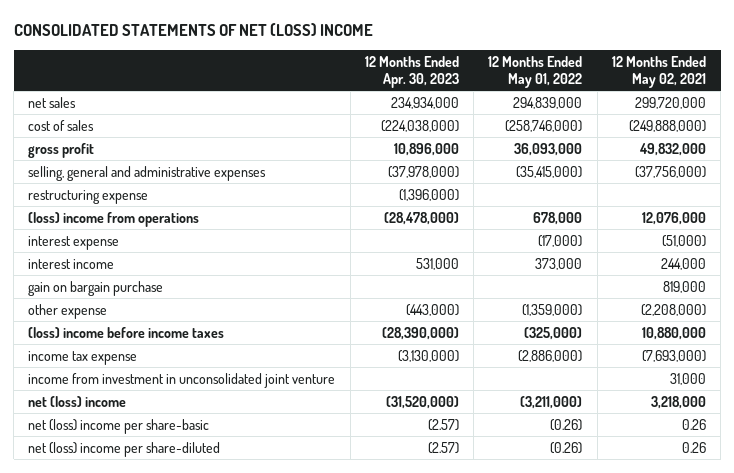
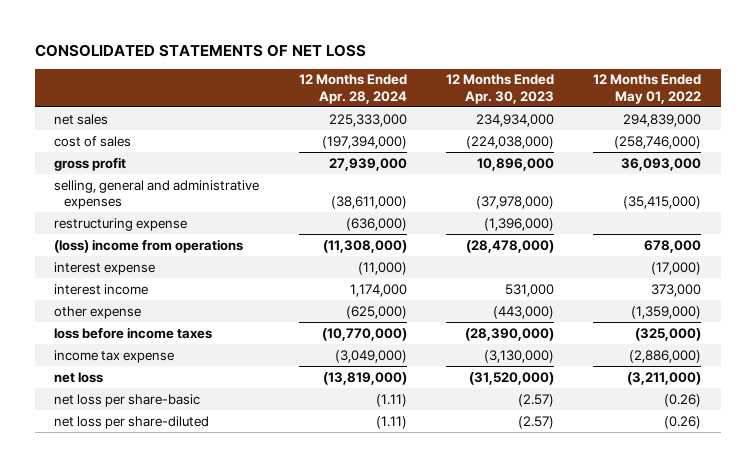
[13,22,373,36] CONSOLIDATED STATEMENTS OF NET (LOSS) INCOME -> [34,43,366,57] CONSOLIDATED STATEMENTS OF NET LOSS
[611,55,706,88] 12 Months Ended May 02, 2021 -> none
none -> [298,74,407,104] 12 Months Ended Apr. 28, 2024
[28,280,164,296] gain on bargain purchase -> none
[28,326,225,338] (loss) income before income taxes -> [54,326,213,339] loss before income taxes
[28,372,336,388] income from investment in unconsolidated joint venture -> none
[28,395,127,407] net (loss) income -> [54,371,104,383] net loss
[28,418,210,434] net (loss) income per share-basic -> [54,393,201,407] net loss per share-basic
[28,441,221,457] net (loss) income per share-diluted -> [54,415,210,429] net loss per share-diluted

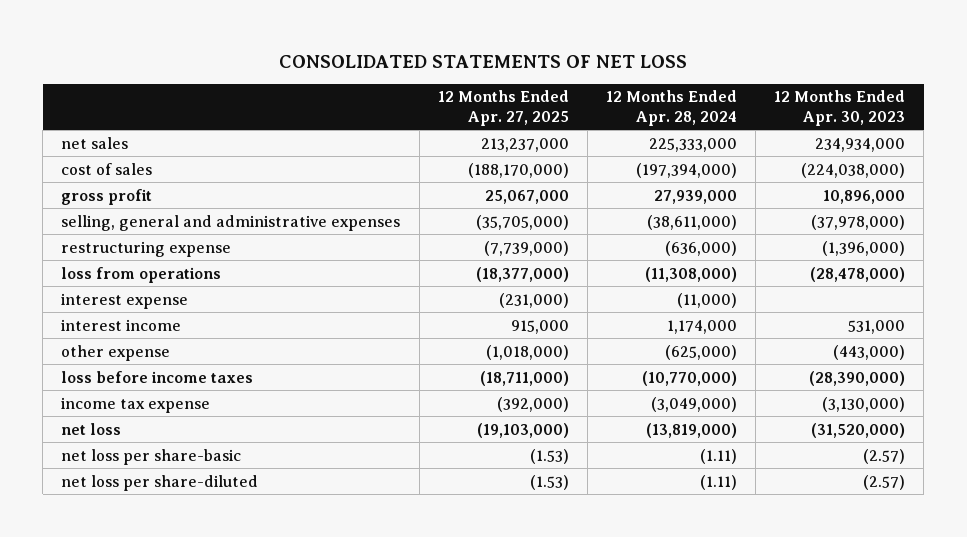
[593,74,702,104] 12 Months Ended May 01, 2022 -> none
none -> [437,90,569,126] 12 Months Ended Apr. 27, 2025
[54,238,244,253] (loss) income from operations -> [61,266,222,283] loss from operations

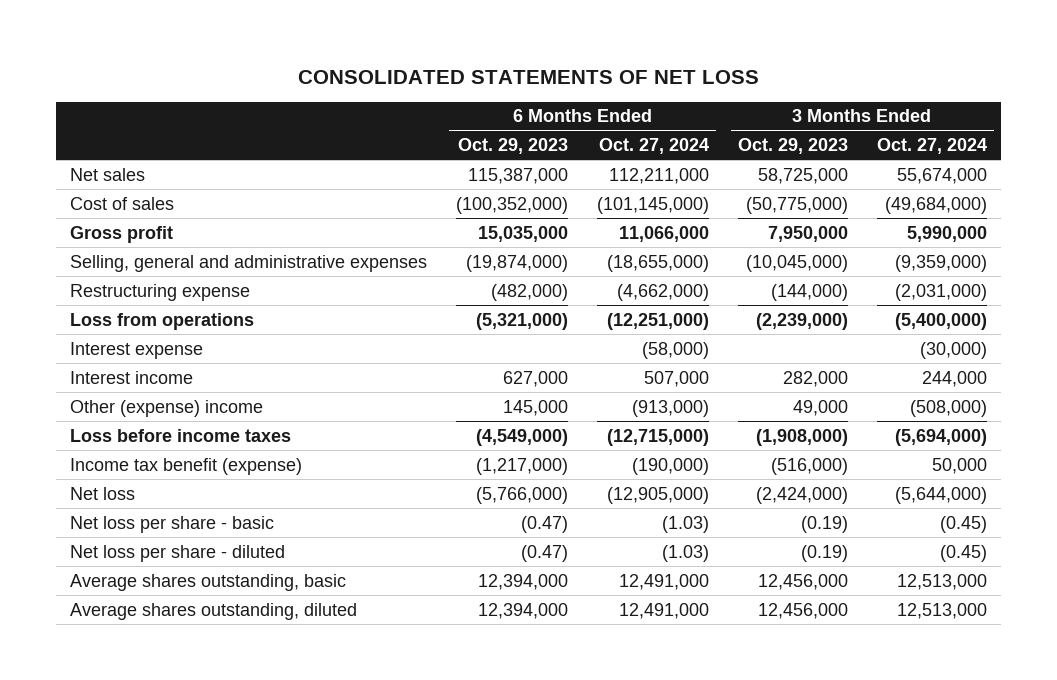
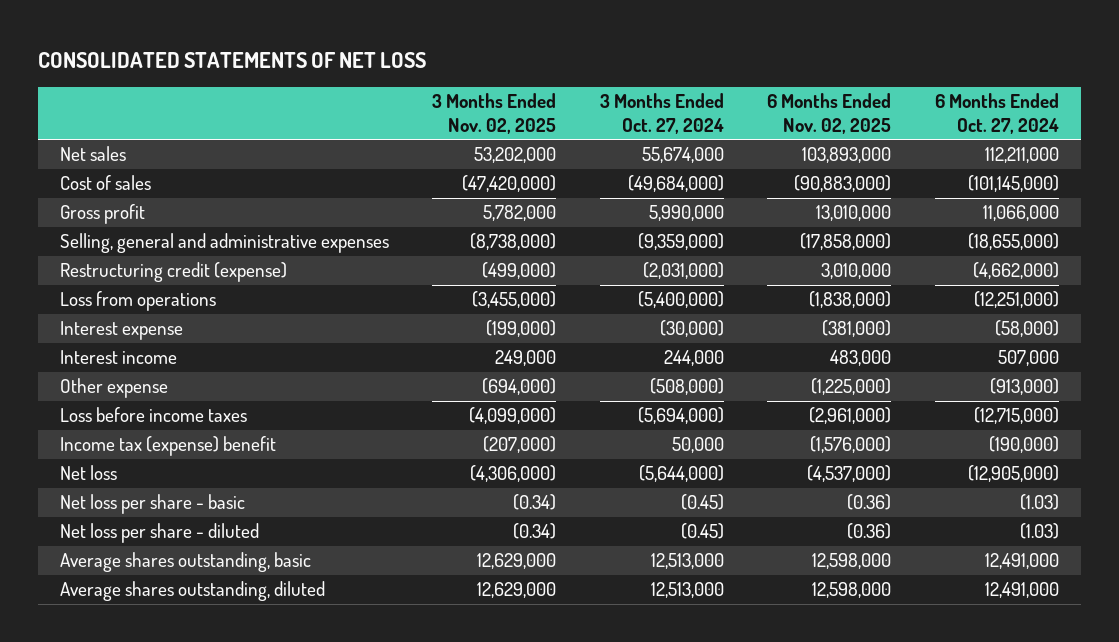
[458,138,569,155] Oct. 29, 2023 -> none
[738,138,849,155] Oct. 29, 2023 -> none
none -> [432,92,557,134] 3 Months Ended Nov. 02, 2025
none -> [767,92,892,134] 6 Months Ended Nov. 02, 2025
[70,283,251,301] Restructuring expense -> [59,262,287,283] Restructuring credit (expense)
[70,399,264,417] Other (expense) income -> [59,378,168,399] Other expense
[70,457,303,475] Income tax benefit (expense) -> [59,436,276,457] Income tax (expense) benefit

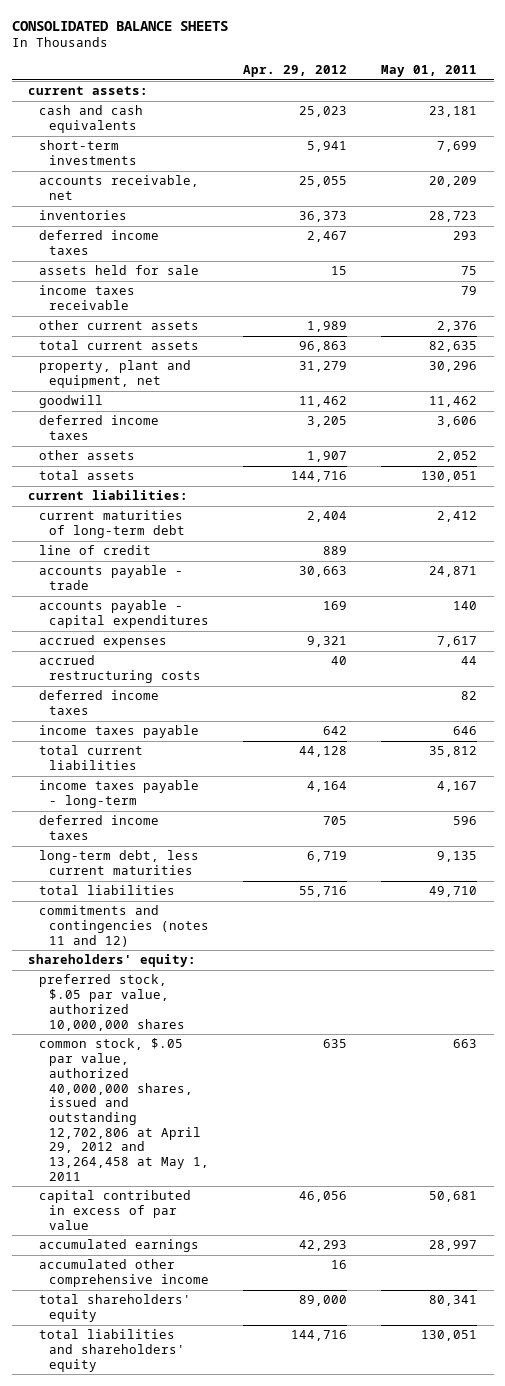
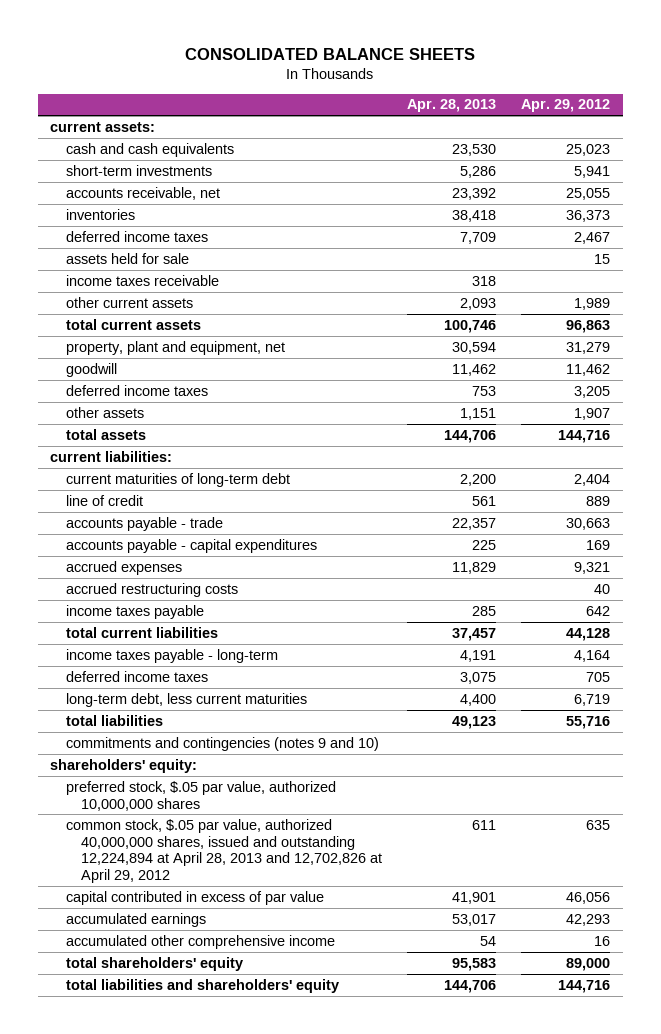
[380,65,477,78] May 01, 2011 -> none
none -> [407,99,497,113] Apr. 28, 2013
[38,690,159,716] deferred income taxes -> none
[38,905,210,947] commitments and contingencies (notes 11 and 12) -> [65,736,379,751] commitments and contingencies (notes 9 and 10)
[38,1038,210,1181] common stock, $.05 par value, authorized 40,000,000 shares, issued and outstanding 12,702,806 at April 29, 2012 and 13,264,458 at May 1, 2011 -> [65,818,383,884] common stock, $.05 par value, authorized 40,000,000 shares, issued and outstanding 12,224,894 at April 28, 2013 and 12,702,826 at April 29, 2012

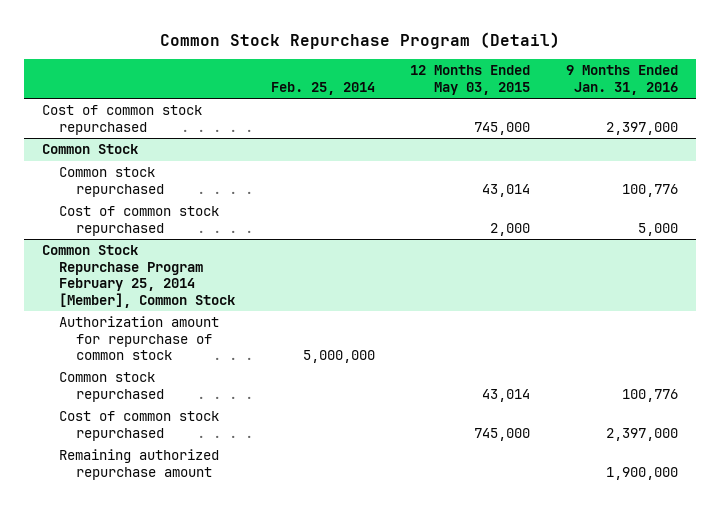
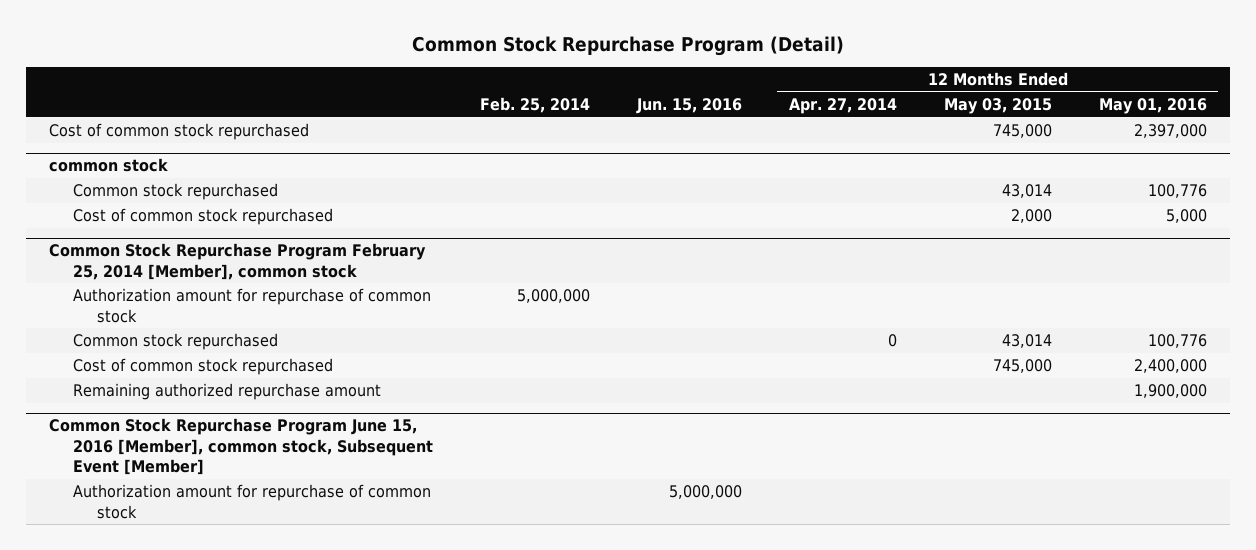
[566,65,679,95] 9 Months Ended Jan. 31, 2016 -> none
none -> [636,98,743,115] Jun. 15, 2016
none -> [788,98,897,115] Apr. 27, 2014
none -> [1098,98,1207,115] May 01, 2016
[42,144,139,155] Common Stock -> [49,158,169,173] common stock
[42,245,235,308] Common Stock Repurchase Program February 25, 2014 [Member], Common Stock -> [49,243,427,280] Common Stock Repurchase Program February 25, 2014 [Member], common stock
none -> [49,418,434,476] Common Stock Repurchase Program June 15, 2016 [Member], common stock, Subsequent Event [Member]
none -> [73,484,432,519] Authorization amount for repurchase of common stock

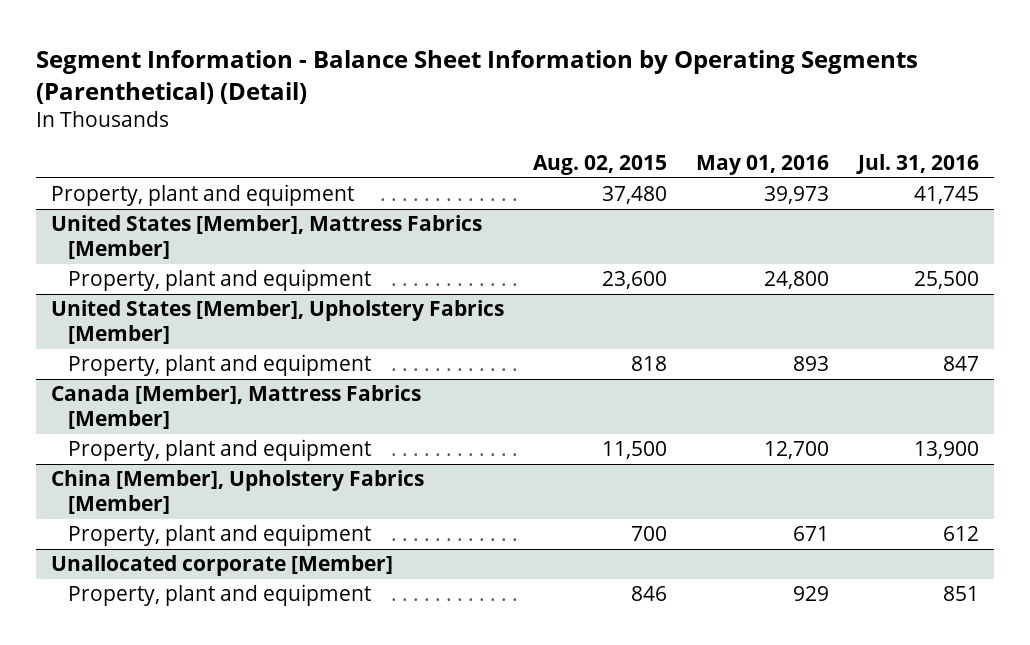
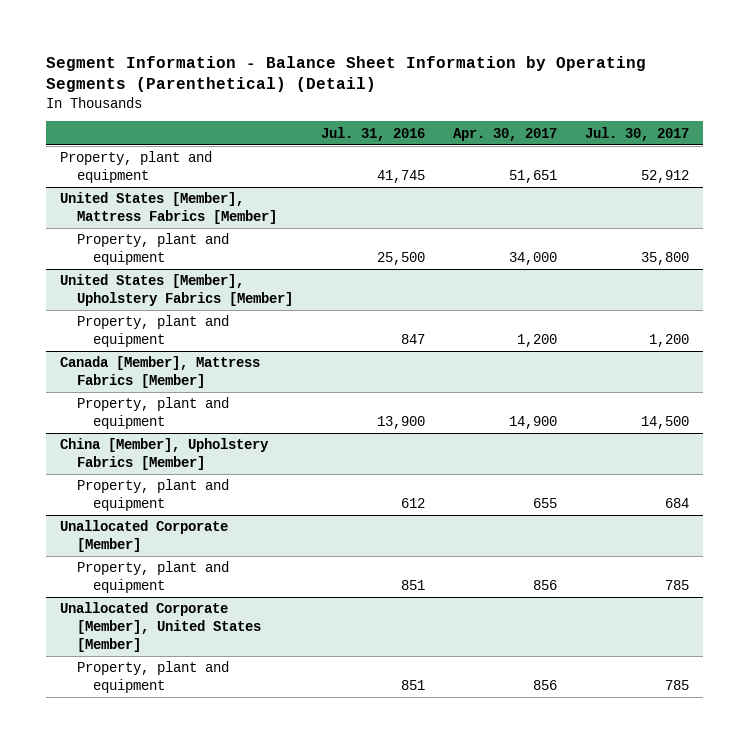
[533,155,668,176] Aug. 02, 2015 -> none
[696,155,830,176] May 01, 2016 -> none
none -> [453,127,558,141] Apr. 30, 2017
none -> [585,126,690,141] Jul. 30, 2017
[50,555,393,577] Unallocated corporate [Member] -> [60,520,229,552] Unallocated Corporate [Member]
none -> [60,602,261,652] Unallocated Corporate [Member], United States [Member]
none -> [76,661,229,693] Property, plant and equipment

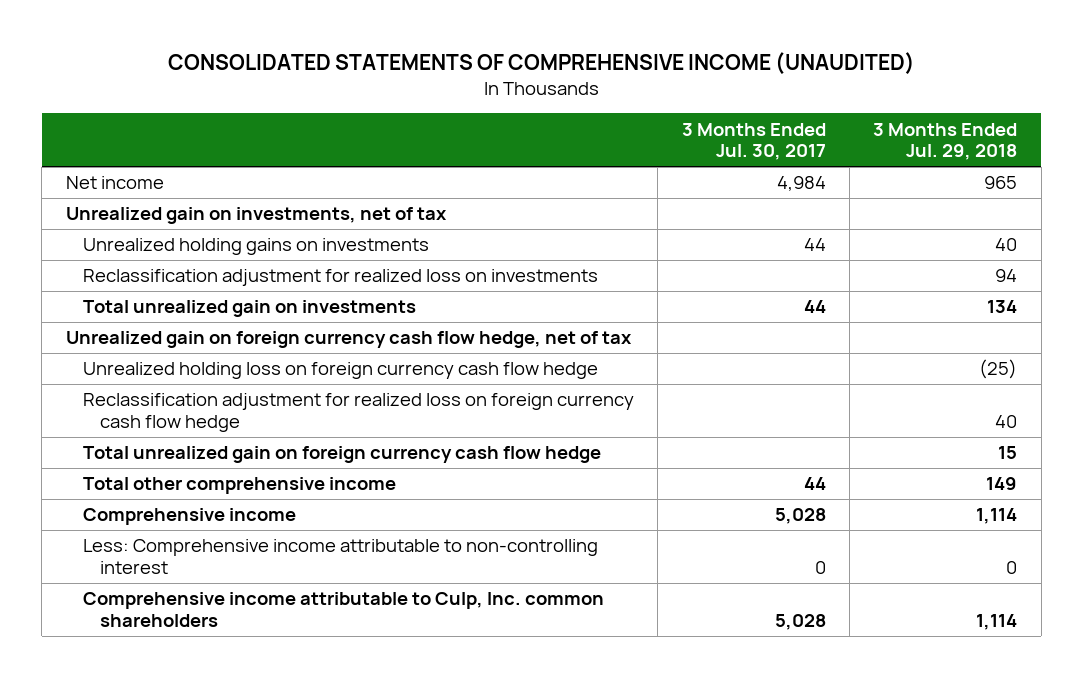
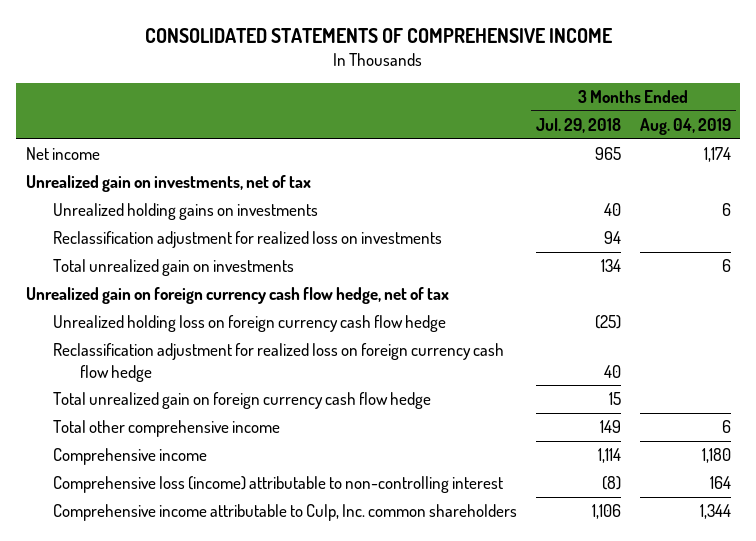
[167,52,915,75] CONSOLIDATED STATEMENTS OF COMPREHENSIVE INCOME (UNAUDITED) -> [145,27,614,43] CONSOLIDATED STATEMENTS OF COMPREHENSIVE INCOME
[681,122,826,161] 3 Months Ended Jul. 30, 2017 -> none
none -> [639,117,731,135] Aug. 04, 2019
[82,539,598,574] Less: Comprehensive income attributable to non-controlling interest -> [52,476,503,494] Comprehensive loss (income) attributable to non-controlling interest
[1006,560,1018,574] 0 -> [601,476,621,491] (8)
[976,613,1018,630] 1,114 -> [591,504,621,520] 1,106

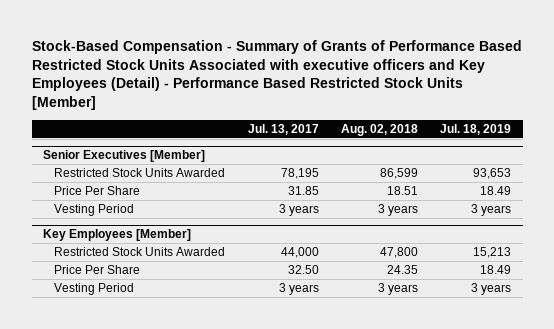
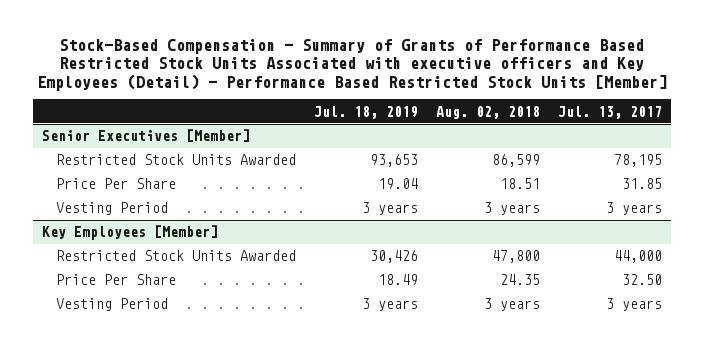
[480,186,512,196] 18.49 -> [377,178,418,190] 19.04
[473,247,512,259] 15,213 -> [369,250,418,264] 30,426

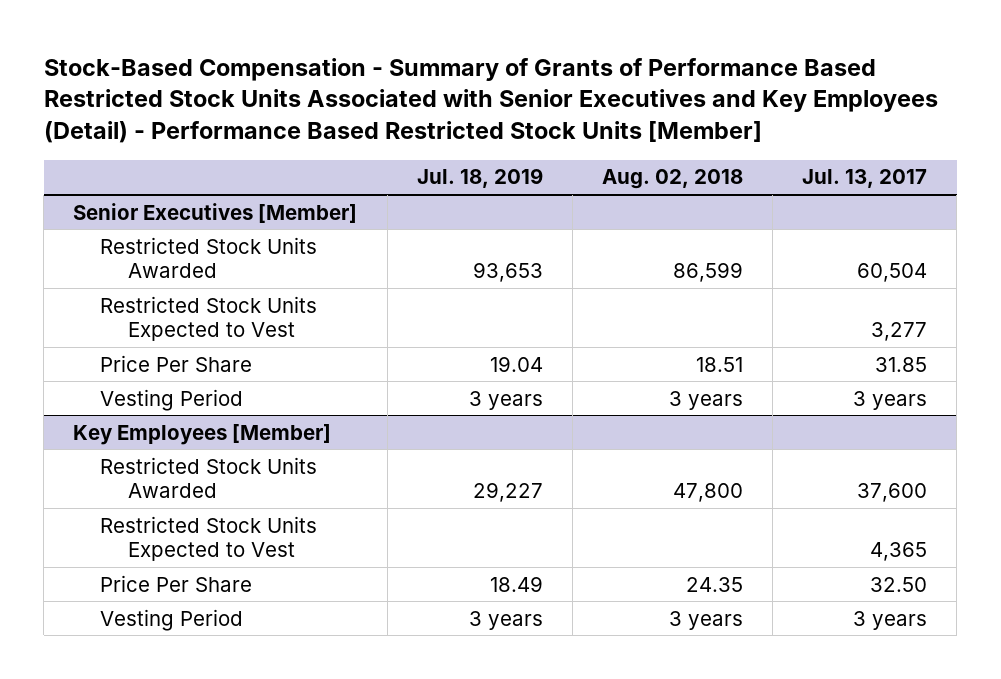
[37,39,668,91] Stock-Based Compensation - Summary of Grants of Performance Based Restricted Stock Units Associated with executive officers and Key Employees (Detail) - Performance Based Restricted Stock Units [Member] -> [43,57,938,144] Stock-Based Compensation - Summary of Grants of Performance Based Restricted Stock Units Associated with Senior Executives and Key Employees (Detail) - Performance Based Restricted Stock Units [Member]
[614,154,663,168] 78,195 -> [857,263,928,283] 60,504
none -> [100,295,318,342] Restricted Stock Units Expected to Vest
[369,250,418,264] 30,426 -> [472,482,543,503] 29,227
[614,250,663,264] 44,000 -> [857,483,928,503] 37,600
none -> [100,515,318,562] Restricted Stock Units Expected to Vest

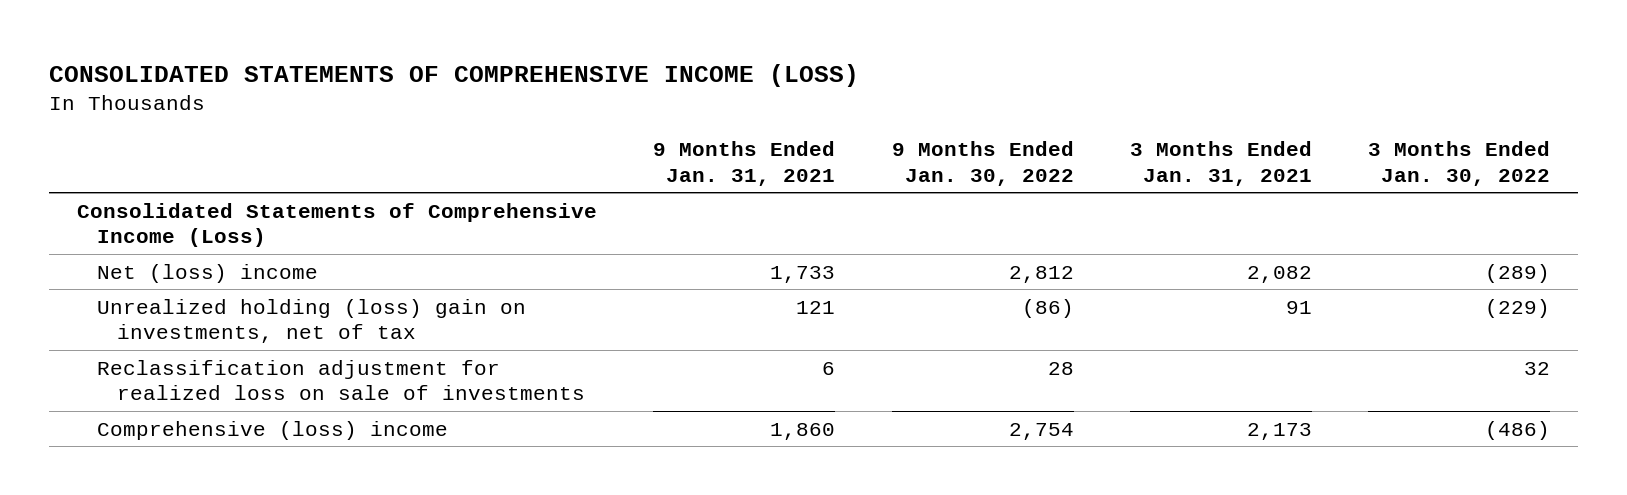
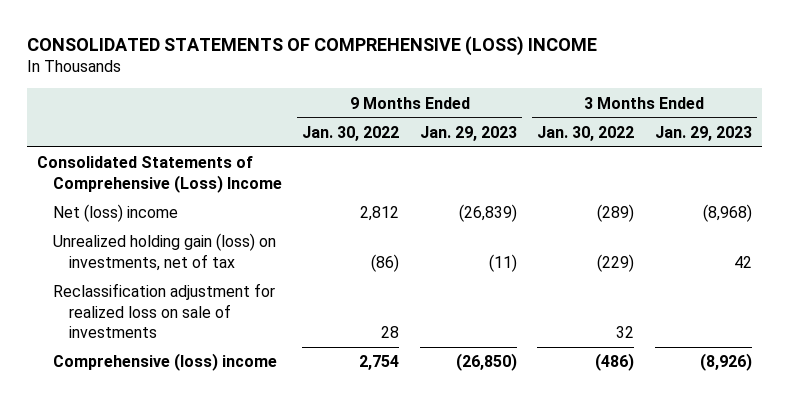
[48,63,859,87] CONSOLIDATED STATEMENTS OF COMPREHENSIVE INCOME (LOSS) -> [26,36,597,57] CONSOLIDATED STATEMENTS OF COMPREHENSIVE (LOSS) INCOME
[653,141,836,186] 9 Months Ended Jan. 31, 2021 -> none
[1129,141,1312,186] 3 Months Ended Jan. 31, 2021 -> none
none -> [419,125,517,141] Jan. 29, 2023
none -> [654,125,752,141] Jan. 29, 2023
[77,202,598,248] Consolidated Statements of Comprehensive Income (Loss) -> [36,156,282,193] Consolidated Statements of Comprehensive (Loss) Income
[97,298,527,344] Unrealized holding (loss) gain on investments, net of tax -> [52,233,276,271] Unrealized holding gain (loss) on investments, net of tax

